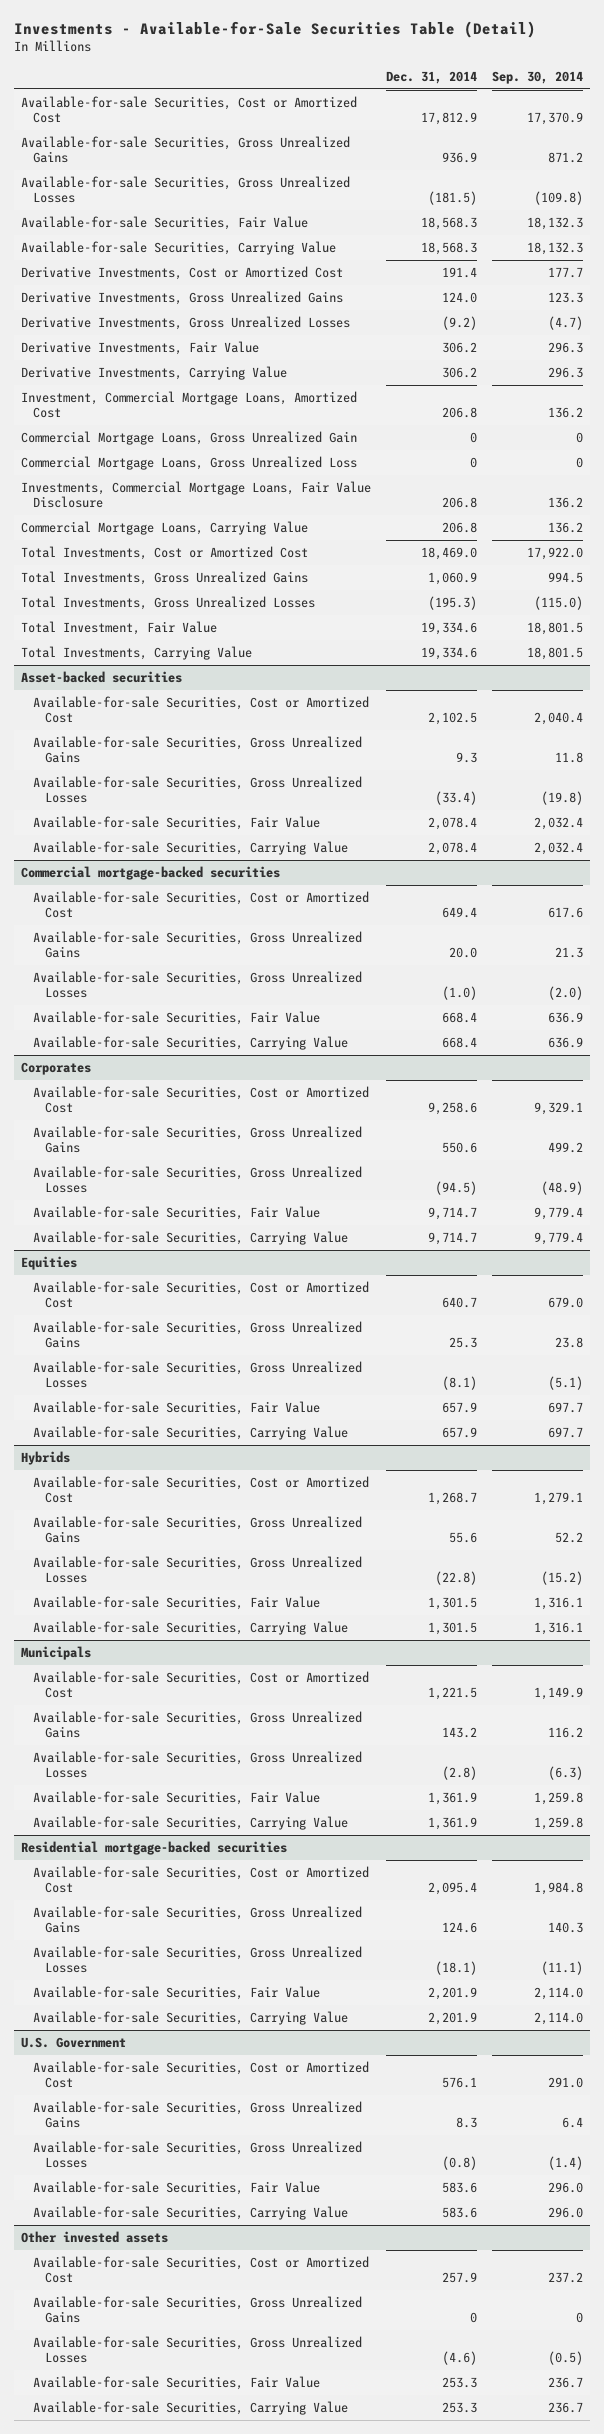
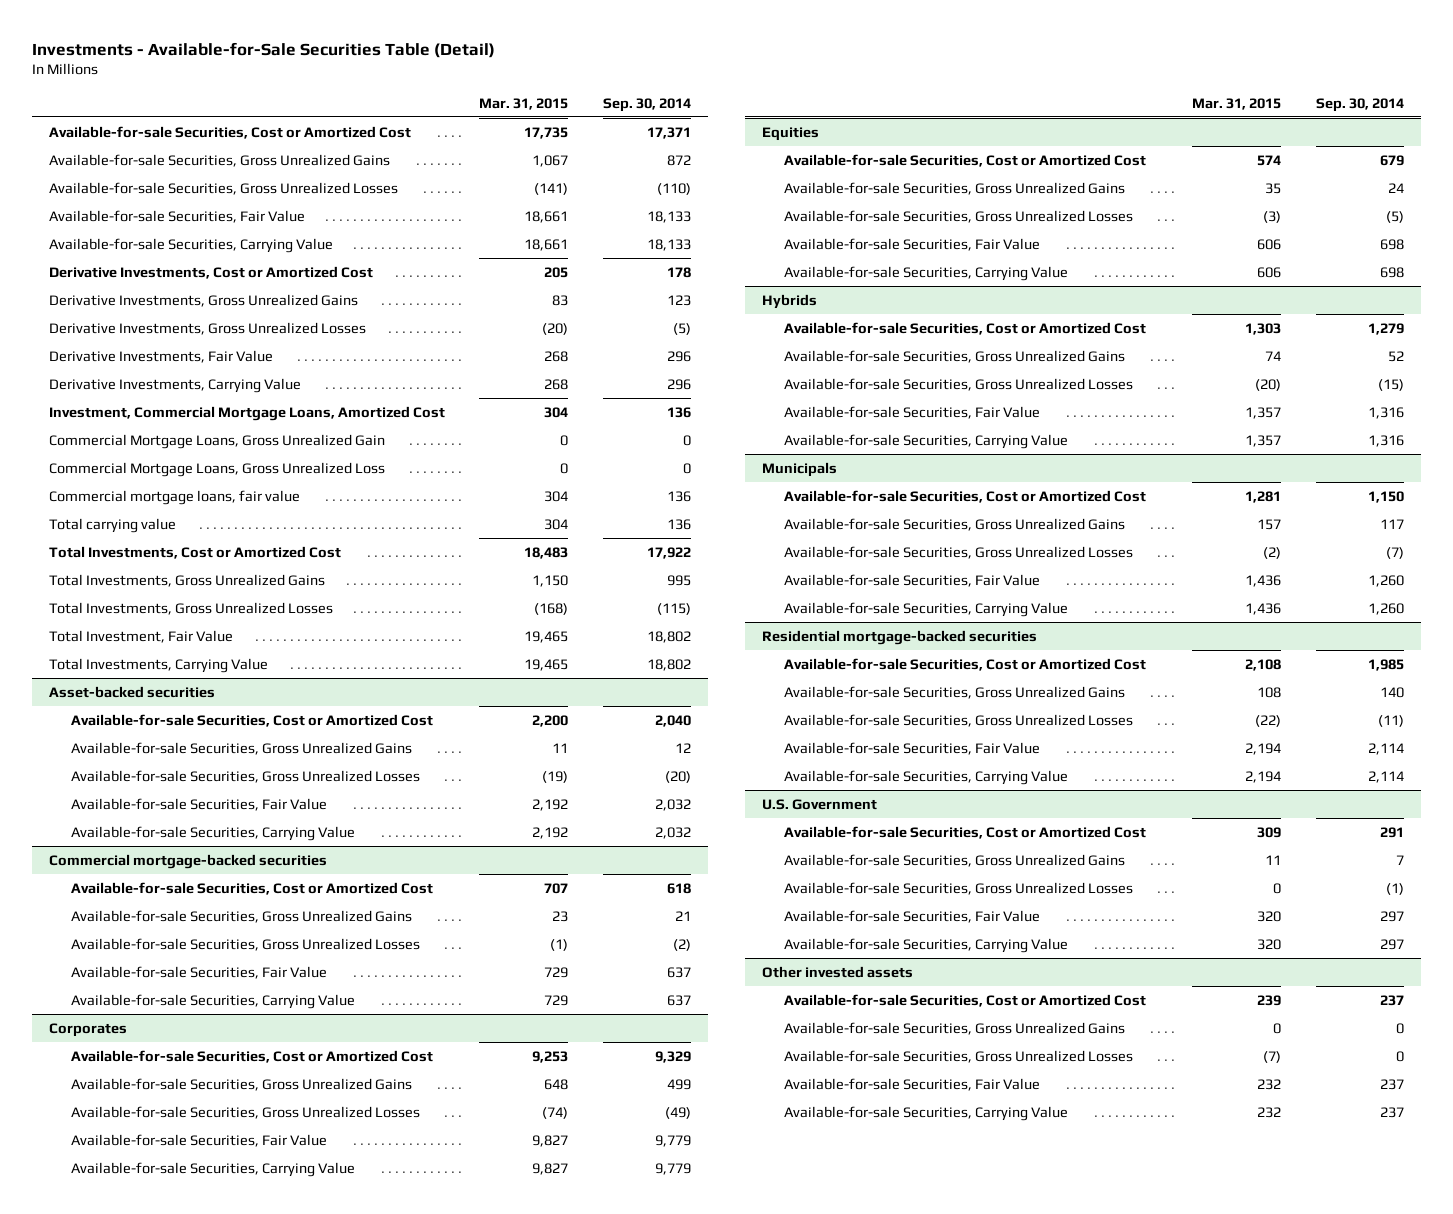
[386,70,478,84] Dec. 31, 2014 -> none
none -> [479,97,569,110] Mar. 31, 2015
[527,112,584,126] 17,370.9 -> [646,126,691,139] 17,371
[548,152,584,164] 871.2 -> [666,154,691,166] 872
[534,191,584,206] (109.8) -> [656,182,691,195] (110)
[527,217,584,231] 18,132.3 -> [646,210,691,223] 18,133
[527,242,584,256] 18,132.3 -> [646,238,691,251] 18,133
[548,267,584,279] 177.7 -> [666,266,691,278] 178
[548,292,584,304] 123.3 -> [666,294,691,306] 123
[548,316,584,331] (4.7) -> [672,322,691,335] (5)
[548,342,584,354] 296.3 -> [666,350,691,362] 296
[548,367,584,379] 296.3 -> [666,378,691,390] 296
[548,407,584,419] 136.2 -> [666,406,691,418] 136
[21,481,372,509] Investments, Commercial Mortgage Loans, Fair Value Disclosure -> [48,489,300,505] Commercial mortgage loans, fair value
[548,497,584,509] 136.2 -> [666,490,691,502] 136
[21,521,309,536] Commercial Mortgage Loans, Carrying Value -> [48,517,176,533] Total carrying value
[548,522,584,534] 136.2 -> [666,518,691,530] 136
[527,547,584,561] 17,922.0 -> [646,546,691,559] 17,922
[548,572,584,584] 994.5 -> [666,574,691,586] 995
[534,596,584,611] (115.0) -> [656,602,691,615] (115)
[527,622,584,636] 18,801.5 -> [646,630,691,643] 18,802
[527,647,584,661] 18,801.5 -> [646,658,691,671] 18,802
[534,712,584,726] 2,040.4 -> [654,714,691,727] 2,040
[555,752,584,764] 11.8 -> [674,742,691,753] 12
[541,791,584,806] (19.8) -> [664,770,691,783] (20)
[534,817,584,831] 2,032.4 -> [654,798,691,811] 2,032
[534,842,584,856] 2,032.4 -> [654,826,691,839] 2,032
[548,907,584,919] 617.6 -> [666,882,691,894] 618
[555,947,584,959] 21.3 -> [674,910,691,921] 21
[548,986,584,1001] (2.0) -> [672,938,691,951] (2)
[548,1012,584,1024] 636.9 -> [666,966,691,978] 637
[548,1037,584,1049] 636.9 -> [666,994,691,1006] 637
[534,1102,584,1116] 9,329.1 -> [654,1050,691,1063] 9,329
[548,1142,584,1154] 499.2 -> [666,1078,691,1090] 499
[541,1181,584,1196] (48.9) -> [664,1106,691,1119] (49)
[534,1207,584,1221] 9,779.4 -> [654,1134,691,1147] 9,779
[534,1232,584,1246] 9,779.4 -> [654,1162,691,1175] 9,779
[548,1297,584,1309] 679.0 -> [1379,154,1404,166] 679
[555,1337,584,1349] 23.8 -> [1387,182,1404,193] 24
[548,1376,584,1391] (5.1) -> [1385,210,1404,223] (5)
[548,1402,584,1414] 697.7 -> [1379,238,1404,250] 698
[548,1427,584,1439] 697.7 -> [1379,266,1404,278] 698
[534,1492,584,1506] 1,279.1 -> [1367,322,1404,335] 1,279
[555,1532,584,1544] 52.2 -> [1387,350,1404,362] 52
[541,1571,584,1586] (15.2) -> [1377,378,1404,391] (15)
[534,1597,584,1611] 1,316.1 -> [1367,406,1404,419] 1,316
[534,1622,584,1636] 1,316.1 -> [1367,434,1404,447] 1,316
[534,1687,584,1701] 1,149.9 -> [1367,490,1404,503] 1,150
[548,1727,584,1739] 116.2 -> [1379,518,1404,529] 117
[548,1766,584,1781] (6.3) -> [1385,546,1404,559] (7)
[534,1792,584,1806] 1,259.8 -> [1367,574,1404,587] 1,260
[534,1817,584,1831] 1,259.8 -> [1367,602,1404,615] 1,260
[534,1882,584,1896] 1,984.8 -> [1367,658,1404,671] 1,985
[548,1922,584,1934] 140.3 -> [1379,686,1404,698] 140
[541,1961,584,1976] (11.1) -> [1377,714,1404,727] (11)
[534,1987,584,2001] 2,114.0 -> [1367,742,1404,755] 2,114
[534,2012,584,2026] 2,114.0 -> [1367,770,1404,783] 2,114
[548,2077,584,2089] 291.0 -> [1379,826,1404,838] 291
[562,2117,584,2129] 6.4 -> [1395,854,1404,865] 7
[548,2156,584,2171] (1.4) -> [1385,882,1404,895] (1)
[548,2182,584,2194] 296.0 -> [1379,910,1404,922] 297
[548,2207,584,2219] 296.0 -> [1379,938,1404,950] 297
[548,2272,584,2284] 237.2 -> [1379,994,1404,1006] 237
[548,2351,584,2366] (0.5) -> [1395,1050,1404,1062] 0
[548,2377,584,2389] 236.7 -> [1379,1078,1404,1090] 237
[548,2402,584,2414] 236.7 -> [1379,1106,1404,1118] 237

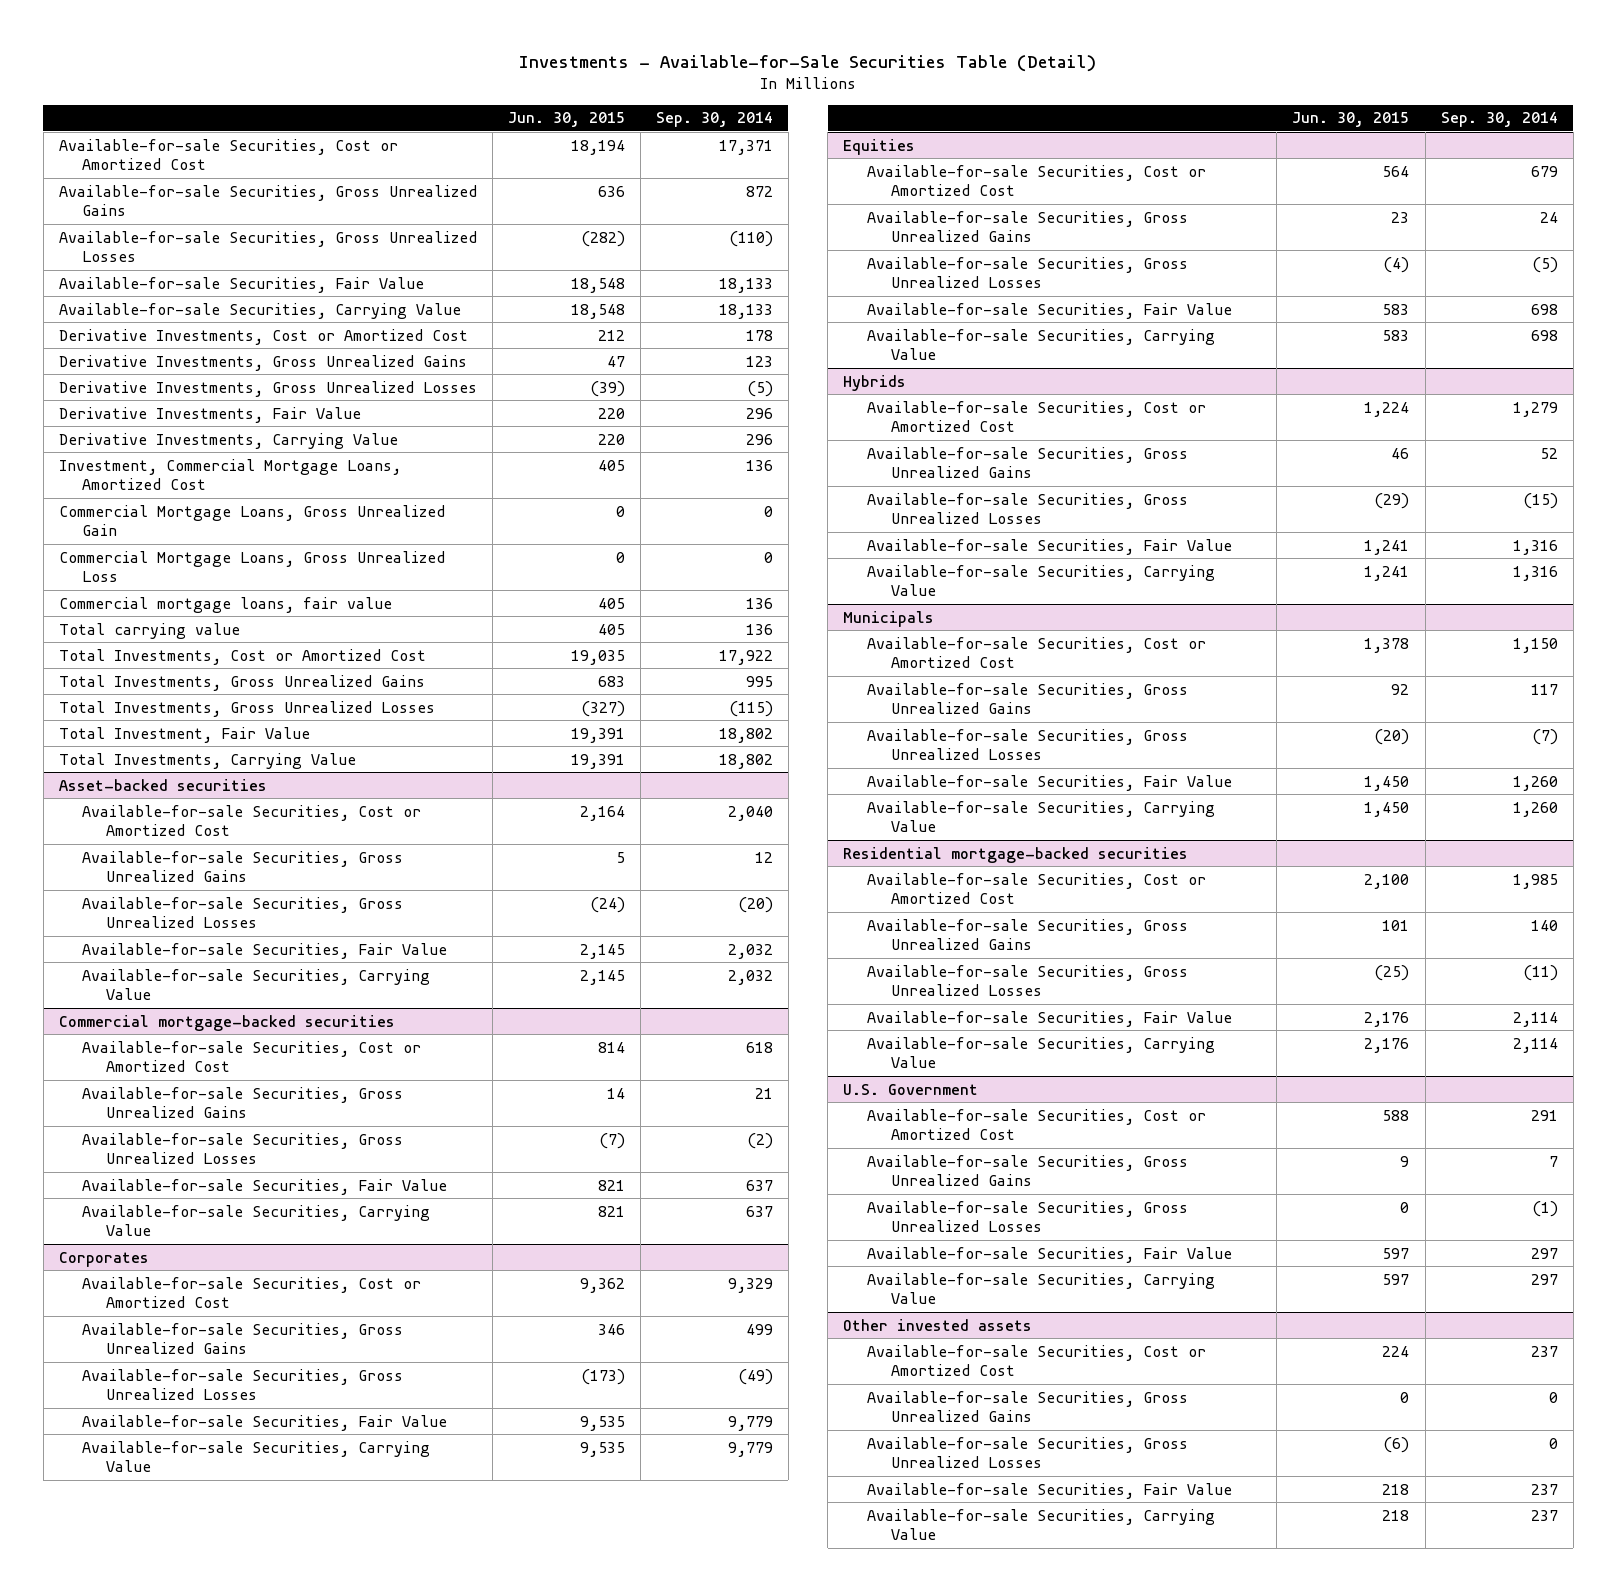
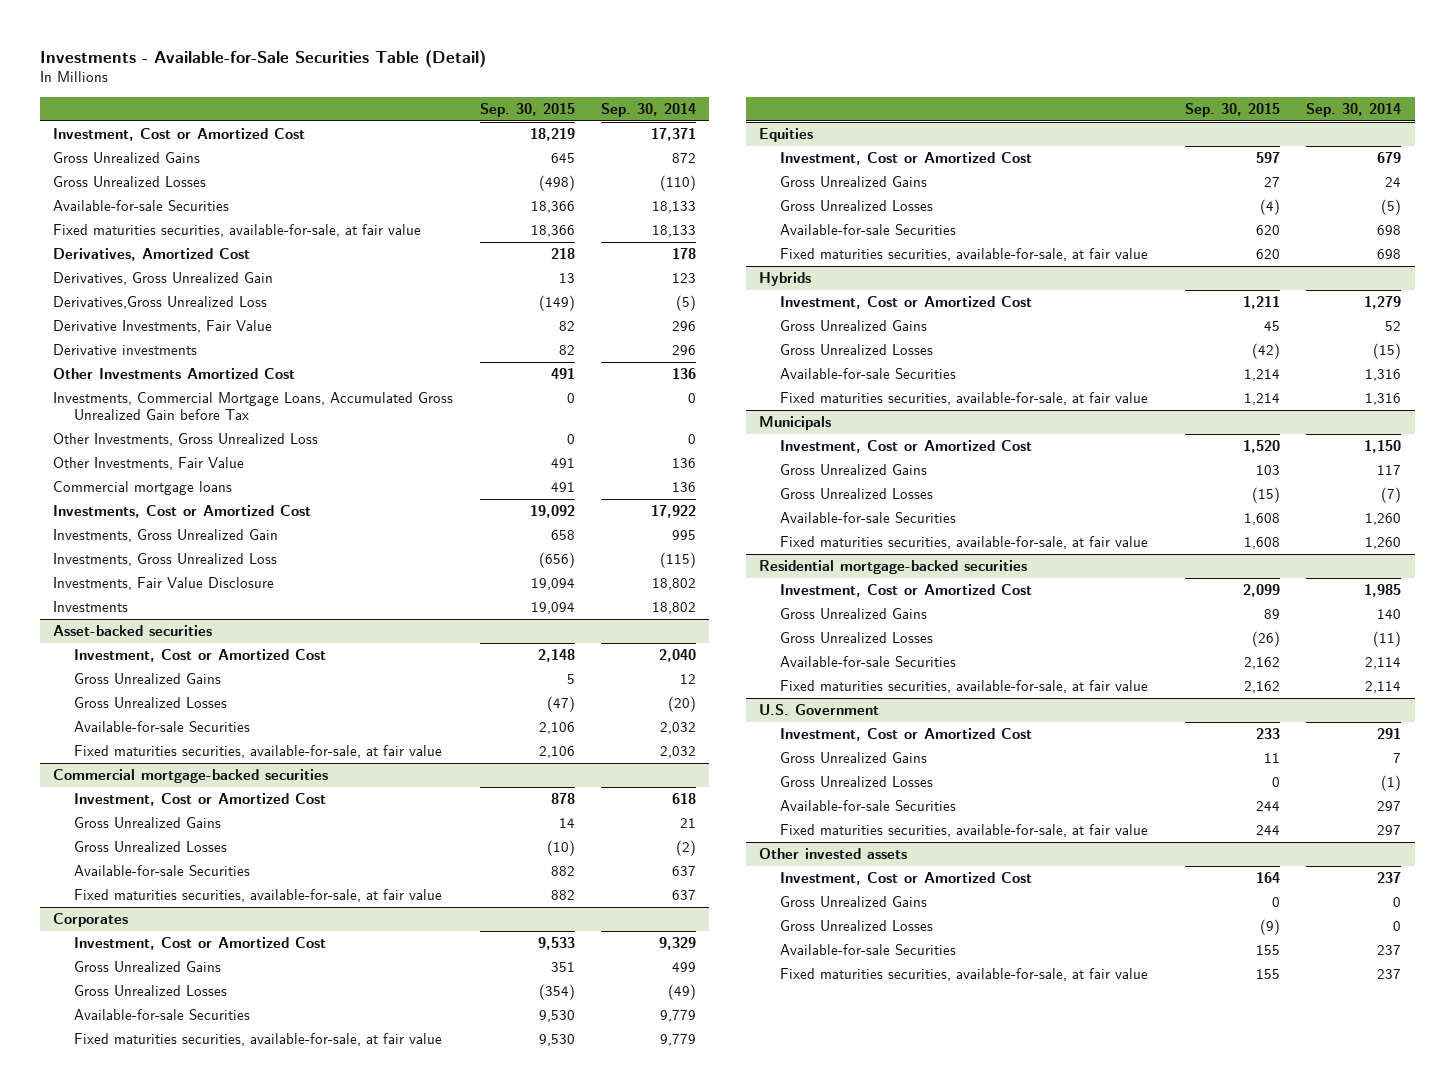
[507,112,625,128] Jun. 30, 2015 -> none
none -> [479,102,575,117] Sep. 30, 2015
[58,138,398,171] Available-for-sale Securities, Cost or Amortized Cost -> [53,127,306,141] Investment, Cost or Amortized Cost
[58,184,477,217] Available-for-sale Securities, Gross Unrealized Gains -> [53,151,201,163] Gross Unrealized Gains
[58,230,477,263] Available-for-sale Securities, Gross Unrealized Losses -> [53,175,207,187] Gross Unrealized Losses
[58,276,424,293] Available-for-sale Securities, Fair Value -> [53,199,230,211] Available-for-sale Securities
[58,302,461,319] Available-for-sale Securities, Carrying Value -> [53,223,422,237] Fixed maturities securities, available-for-sale, at fair value
[58,328,468,345] Derivative Investments, Cost or Amortized Cost -> [53,247,251,261] Derivatives, Amortized Cost
[58,354,467,371] Derivative Investments, Gross Unrealized Gains -> [53,271,274,285] Derivatives, Gross Unrealized Gain
[58,380,477,397] Derivative Investments, Gross Unrealized Losses -> [53,295,268,309] Derivatives,Gross Unrealized Loss
[58,432,398,449] Derivative Investments, Carrying Value -> [53,343,198,355] Derivative investments
[58,458,401,491] Investment, Commercial Mortgage Loans, Amortized Cost -> [53,367,296,379] Other Investments Amortized Cost
[58,504,445,537] Commercial Mortgage Loans, Gross Unrealized Gain -> [53,391,454,421] Investments, Commercial Mortgage Loans, Accumulated Gross Unrealized Gain before Tax
[58,550,445,583] Commercial Mortgage Loans, Gross Unrealized Loss -> [53,432,319,446] Other Investments, Gross Unrealized Loss
[58,596,392,613] Commercial mortgage loans, fair value -> [53,456,245,470] Other Investments, Fair Value
[58,622,240,639] Total carrying value -> [53,480,233,495] Commercial mortgage loans
[58,648,426,665] Total Investments, Cost or Amortized Cost -> [53,504,312,518] Investments, Cost or Amortized Cost
[58,674,425,691] Total Investments, Gross Unrealized Gains -> [53,528,279,542] Investments, Gross Unrealized Gain
[58,700,435,717] Total Investments, Gross Unrealized Losses -> [53,552,278,566] Investments, Gross Unrealized Loss
[58,726,310,743] Total Investment, Fair Value -> [53,576,275,590] Investments, Fair Value Disclosure
[58,752,356,769] Total Investments, Carrying Value -> [53,600,129,612] Investments
[82,804,422,837] Available-for-sale Securities, Cost or Amortized Cost -> [74,648,327,662] Investment, Cost or Amortized Cost
[82,850,404,883] Available-for-sale Securities, Gross Unrealized Gains -> [74,672,222,684] Gross Unrealized Gains
[82,896,404,929] Available-for-sale Securities, Gross Unrealized Losses -> [74,696,228,708] Gross Unrealized Losses
[82,942,448,959] Available-for-sale Securities, Fair Value -> [74,720,251,732] Available-for-sale Securities
[82,968,431,1001] Available-for-sale Securities, Carrying Value -> [74,744,443,758] Fixed maturities securities, available-for-sale, at fair value
[82,1040,422,1073] Available-for-sale Securities, Cost or Amortized Cost -> [74,792,327,806] Investment, Cost or Amortized Cost
[82,1086,404,1119] Available-for-sale Securities, Gross Unrealized Gains -> [74,816,222,828] Gross Unrealized Gains
[82,1132,404,1165] Available-for-sale Securities, Gross Unrealized Losses -> [74,840,228,852] Gross Unrealized Losses
[82,1178,448,1195] Available-for-sale Securities, Fair Value -> [74,864,251,876] Available-for-sale Securities
[82,1204,431,1237] Available-for-sale Securities, Carrying Value -> [74,888,443,902] Fixed maturities securities, available-for-sale, at fair value
[82,1276,422,1309] Available-for-sale Securities, Cost or Amortized Cost -> [74,936,327,950] Investment, Cost or Amortized Cost
[82,1322,404,1355] Available-for-sale Securities, Gross Unrealized Gains -> [74,960,222,972] Gross Unrealized Gains
[82,1368,404,1401] Available-for-sale Securities, Gross Unrealized Losses -> [74,984,228,996] Gross Unrealized Losses
[82,1414,448,1431] Available-for-sale Securities, Fair Value -> [74,1008,251,1020] Available-for-sale Securities
[82,1440,431,1473] Available-for-sale Securities, Carrying Value -> [74,1032,443,1046] Fixed maturities securities, available-for-sale, at fair value
[867,164,1207,197] Available-for-sale Securities, Cost or Amortized Cost -> [779,151,1032,165] Investment, Cost or Amortized Cost
[867,210,1189,243] Available-for-sale Securities, Gross Unrealized Gains -> [779,175,927,187] Gross Unrealized Gains
[867,256,1189,289] Available-for-sale Securities, Gross Unrealized Losses -> [779,199,933,211] Gross Unrealized Losses
[867,302,1233,319] Available-for-sale Securities, Fair Value -> [779,223,956,235] Available-for-sale Securities
[867,328,1216,361] Available-for-sale Securities, Carrying Value -> [779,247,1148,261] Fixed maturities securities, available-for-sale, at fair value
[867,400,1207,433] Available-for-sale Securities, Cost or Amortized Cost -> [779,295,1032,309] Investment, Cost or Amortized Cost
[867,446,1189,479] Available-for-sale Securities, Gross Unrealized Gains -> [779,319,927,331] Gross Unrealized Gains
[867,492,1189,525] Available-for-sale Securities, Gross Unrealized Losses -> [779,343,933,355] Gross Unrealized Losses
[867,538,1233,555] Available-for-sale Securities, Fair Value -> [779,367,956,379] Available-for-sale Securities
[867,564,1216,597] Available-for-sale Securities, Carrying Value -> [779,391,1148,405] Fixed maturities securities, available-for-sale, at fair value
[867,636,1207,669] Available-for-sale Securities, Cost or Amortized Cost -> [779,439,1032,453] Investment, Cost or Amortized Cost
[867,682,1189,715] Available-for-sale Securities, Gross Unrealized Gains -> [779,463,927,475] Gross Unrealized Gains
[867,728,1189,761] Available-for-sale Securities, Gross Unrealized Losses -> [779,487,933,499] Gross Unrealized Losses
[867,774,1233,791] Available-for-sale Securities, Fair Value -> [779,511,956,523] Available-for-sale Securities
[867,800,1216,833] Available-for-sale Securities, Carrying Value -> [779,535,1148,549] Fixed maturities securities, available-for-sale, at fair value
[867,872,1207,905] Available-for-sale Securities, Cost or Amortized Cost -> [779,583,1032,597] Investment, Cost or Amortized Cost
[867,918,1189,951] Available-for-sale Securities, Gross Unrealized Gains -> [779,607,927,619] Gross Unrealized Gains
[867,964,1189,997] Available-for-sale Securities, Gross Unrealized Losses -> [779,631,933,643] Gross Unrealized Losses
[867,1010,1233,1027] Available-for-sale Securities, Fair Value -> [779,655,956,667] Available-for-sale Securities
[867,1036,1216,1069] Available-for-sale Securities, Carrying Value -> [779,679,1148,693] Fixed maturities securities, available-for-sale, at fair value
[867,1108,1207,1141] Available-for-sale Securities, Cost or Amortized Cost -> [779,727,1032,741] Investment, Cost or Amortized Cost
[867,1154,1189,1187] Available-for-sale Securities, Gross Unrealized Gains -> [779,751,927,763] Gross Unrealized Gains
[867,1200,1189,1233] Available-for-sale Securities, Gross Unrealized Losses -> [779,775,933,787] Gross Unrealized Losses
[867,1246,1233,1263] Available-for-sale Securities, Fair Value -> [779,799,956,811] Available-for-sale Securities
[867,1272,1216,1305] Available-for-sale Securities, Carrying Value -> [779,823,1148,837] Fixed maturities securities, available-for-sale, at fair value
[867,1344,1207,1377] Available-for-sale Securities, Cost or Amortized Cost -> [779,871,1032,885] Investment, Cost or Amortized Cost
[867,1390,1189,1423] Available-for-sale Securities, Gross Unrealized Gains -> [779,895,927,907] Gross Unrealized Gains
[867,1436,1189,1469] Available-for-sale Securities, Gross Unrealized Losses -> [779,919,933,931] Gross Unrealized Losses
[867,1482,1233,1499] Available-for-sale Securities, Fair Value -> [779,943,956,955] Available-for-sale Securities
[867,1508,1216,1541] Available-for-sale Securities, Carrying Value -> [779,967,1148,981] Fixed maturities securities, available-for-sale, at fair value

